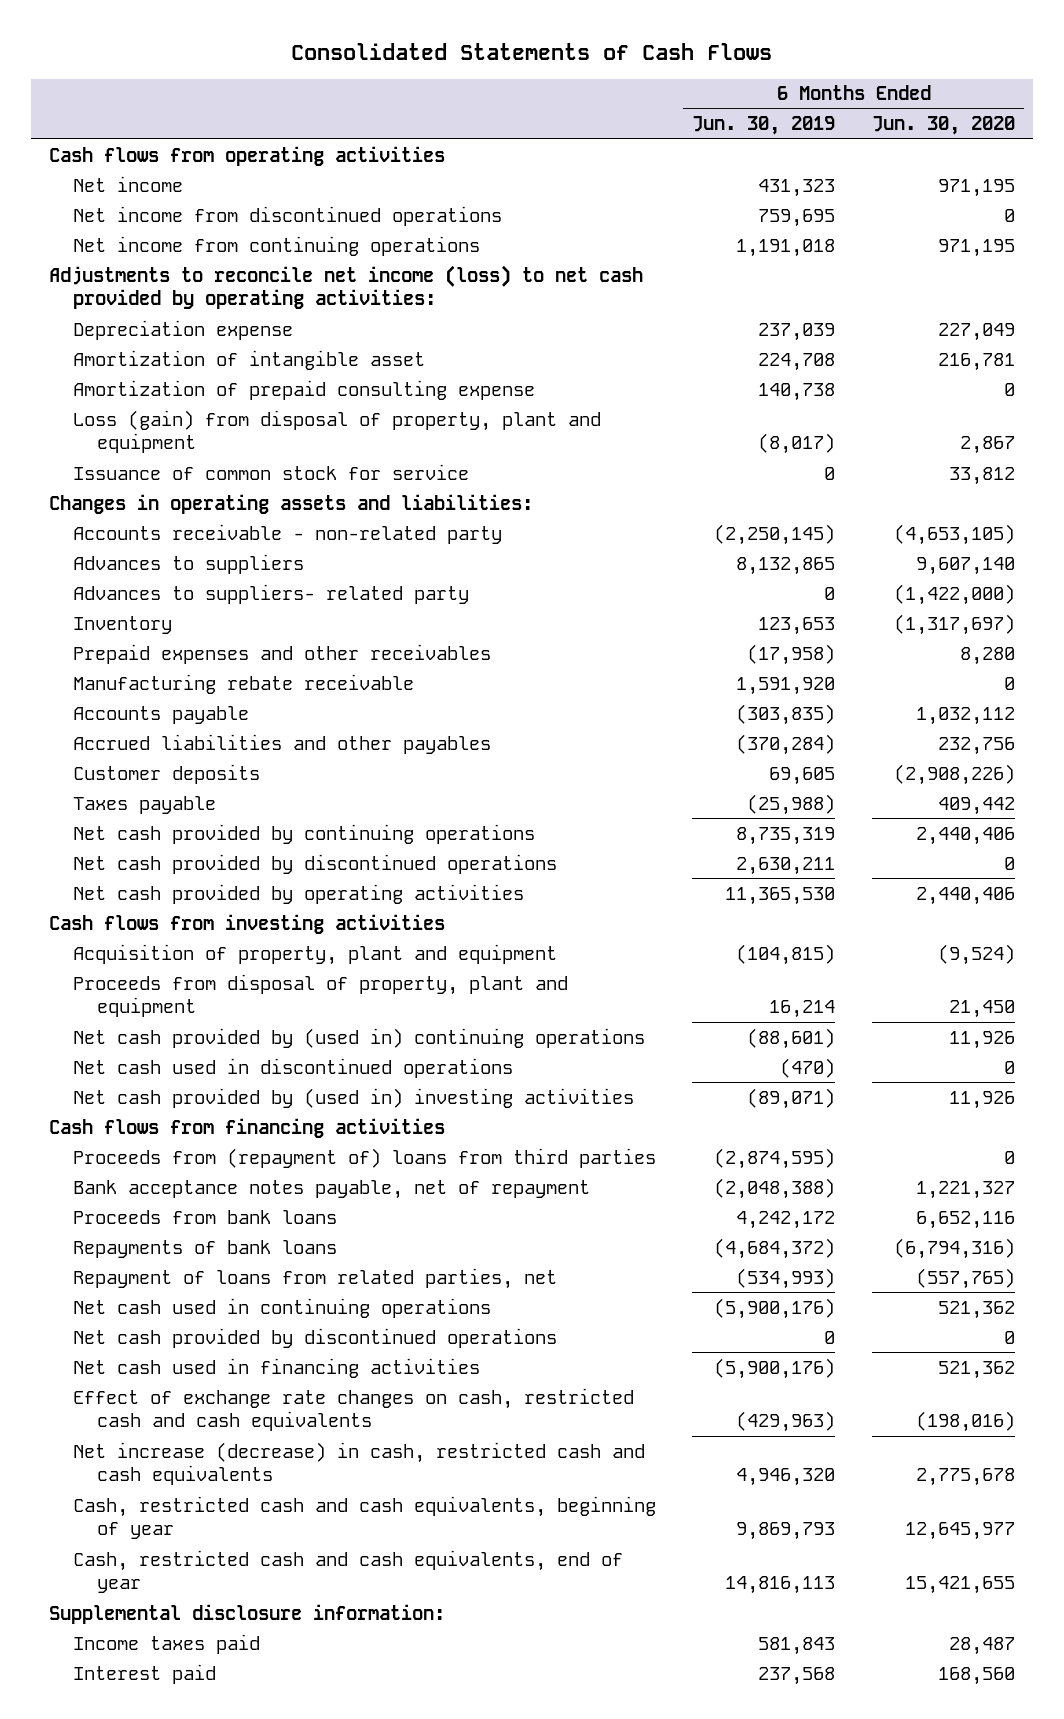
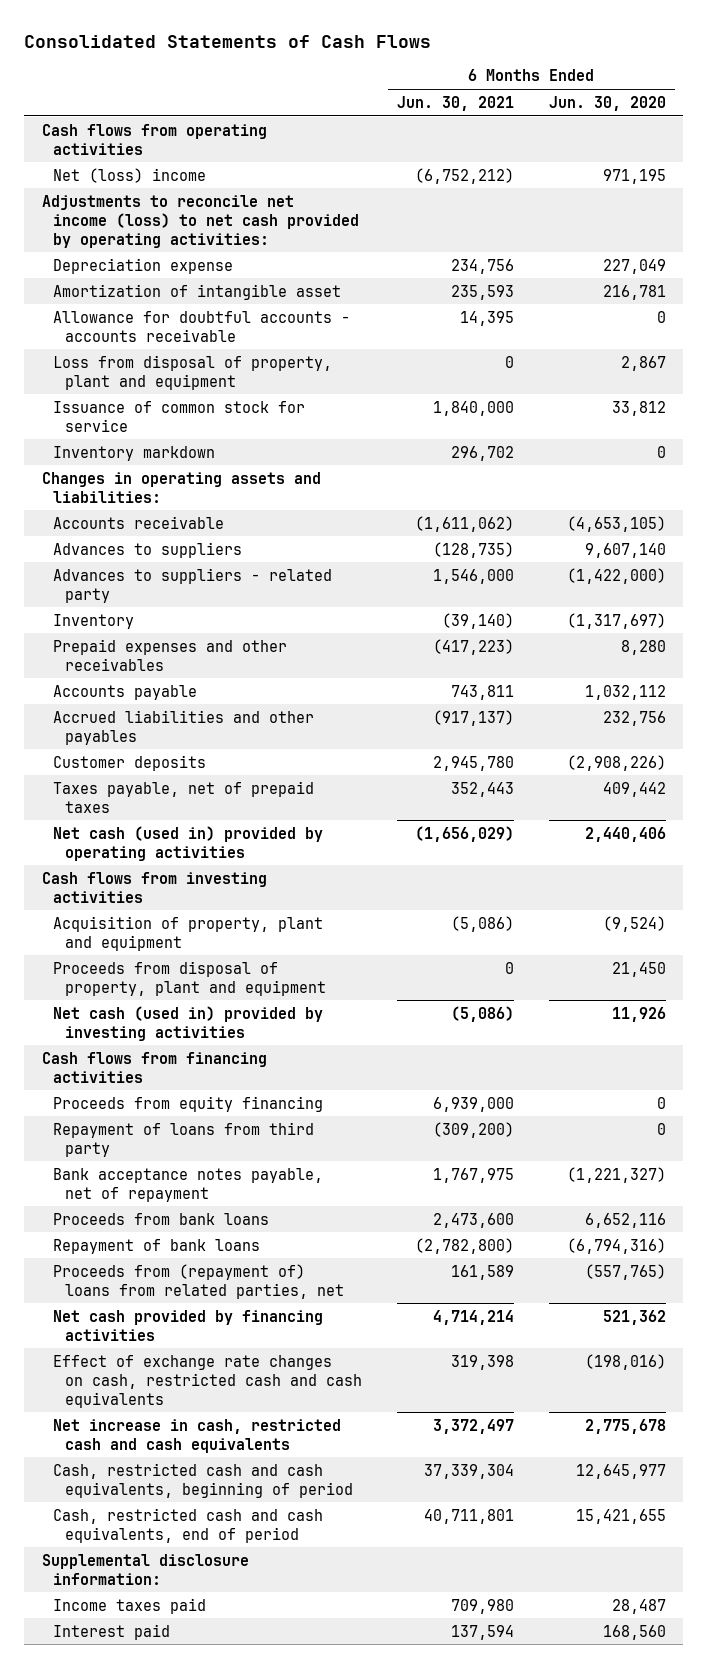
[692,116,836,136] Jun. 30, 2019 -> none
none -> [396,95,514,111] Jun. 30, 2021
[72,205,502,226] Net income from discontinued operations -> none
[72,235,480,256] Net income from continuing operations -> none
[72,175,183,192] Net income -> [53,167,207,183] Net (loss) income
[72,379,535,400] Amortization of prepaid consulting expense -> none
none -> [53,310,351,342] Allowance for doubtful accounts - accounts receivable
[72,409,601,454] Loss (gain) from disposal of property, plant and equipment -> [53,354,333,390] Loss from disposal of property, plant and equipment
none -> [53,445,216,461] Inventory markdown
[72,523,502,544] Accounts receivable - non-related party -> [53,515,225,529] Accounts receivable
[72,583,469,604] Advances to suppliers- related party -> [53,567,333,603] Advances to suppliers - related party
[72,673,414,694] Manufacturing rebate receivable -> none
[72,823,535,844] Net cash provided by continuing operations -> none
[72,853,557,874] Net cash provided by discontinued operations -> none
[72,795,216,814] Taxes payable -> [53,780,315,813] Taxes payable, net of prepaid taxes
[72,883,524,904] Net cash provided by operating activities -> [53,825,324,861] Net cash (used in) provided by operating activities
[72,1027,645,1048] Net cash provided by (used in) continuing operations -> none
[72,1057,513,1078] Net cash used in discontinued operations -> none
[72,1087,634,1108] Net cash provided by (used in) investing activities -> [53,1005,324,1041] Net cash (used in) provided by investing activities
none -> [53,1095,324,1112] Proceeds from equity financing
[72,1147,656,1168] Proceeds from (repayment of) loans from third parties -> [53,1121,315,1157] Repayment of loans from third party
[915,1180,1015,1199] 1,221,327 -> [566,1166,666,1183] (1,221,327)
[72,1297,491,1318] Net cash used in continuing operations -> none
[72,1327,557,1348] Net cash provided by discontinued operations -> none
[72,1239,337,1258] Repayments of bank loans -> [53,1238,261,1254] Repayment of bank loans
[72,1267,557,1289] Repayment of loans from related parties, net -> [53,1263,344,1299] Proceeds from (repayment of) loans from related parties, net
[72,1357,480,1378] Net cash used in financing activities -> [53,1309,324,1341] Net cash provided by financing activities
[72,1441,645,1486] Net increase (decrease) in cash, restricted cash and cash equivalents -> [53,1418,342,1453] Net increase in cash, restricted cash and cash equivalents
[72,1495,656,1540] Cash, restricted cash and cash equivalents, beginning of year -> [53,1462,353,1498] Cash, restricted cash and cash equivalents, beginning of period
[72,1549,623,1594] Cash, restricted cash and cash equivalents, end of year -> [53,1507,324,1543] Cash, restricted cash and cash equivalents, end of period

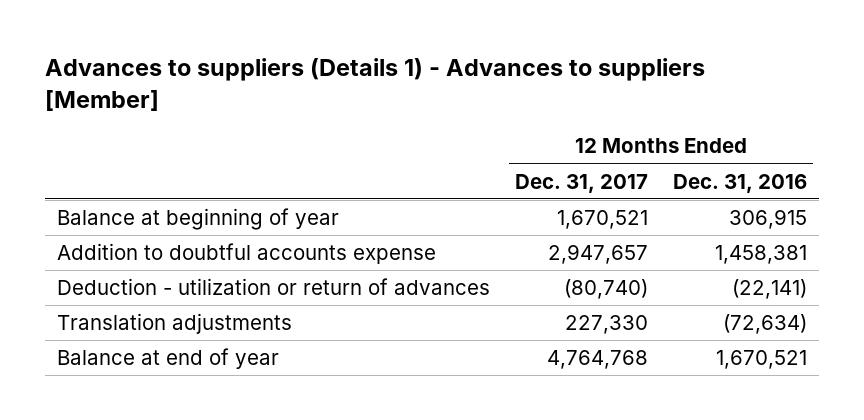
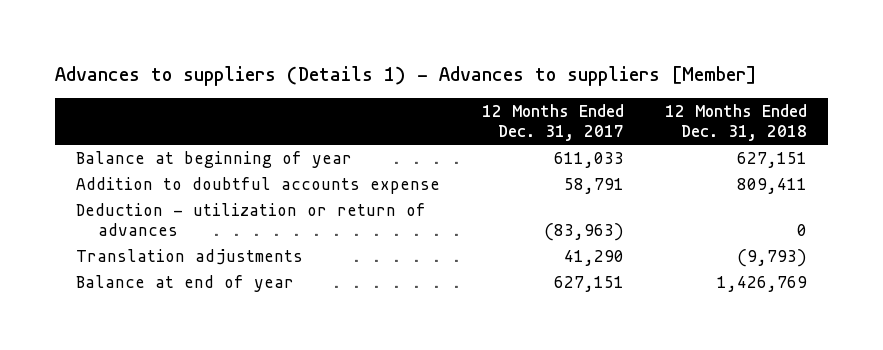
[672,173,807,193] Dec. 31, 2016 -> none
none -> [665,104,808,142] 12 Months Ended Dec. 31, 2018
[557,210,649,230] 1,670,521 -> [553,151,624,168] 611,033
[548,244,649,265] 2,947,657 -> [563,177,624,194] 58,791
[564,279,649,300] (80,740) -> [543,223,624,242] (83,963)
[565,315,649,335] 227,330 -> [563,249,624,266] 41,290
[547,350,649,370] 4,764,768 -> [553,275,624,292] 627,151

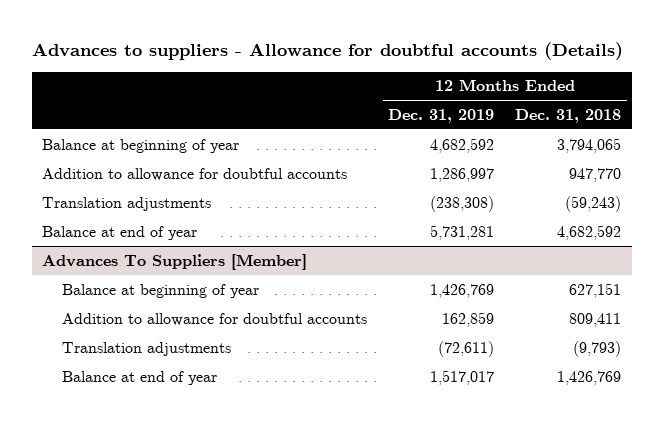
[55,66,758,87] Advances to suppliers (Details 1) - Advances to suppliers [Member] -> [31,41,623,60] Advances to suppliers - Allowance for doubtful accounts (Details)
[481,104,624,142] 12 Months Ended Dec. 31, 2017 -> none
none -> [387,109,494,124] Dec. 31, 2019
none -> [42,138,240,153] Balance at beginning of year
none -> [42,167,348,181] Addition to allowance for doubtful accounts
none -> [42,196,212,211] Translation adjustments
none -> [42,225,198,240] Balance at end of year
none -> [42,253,308,270] Advances To Suppliers [Member]
[75,202,426,237] Deduction - utilization or return of advances -> none
[75,176,440,194] Addition to doubtful accounts expense -> [61,312,367,326] Addition to allowance for doubtful accounts

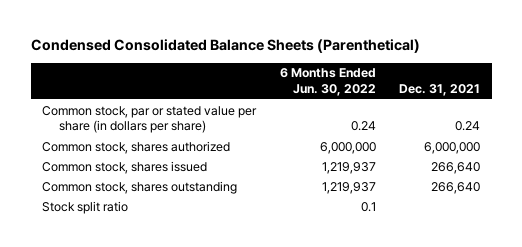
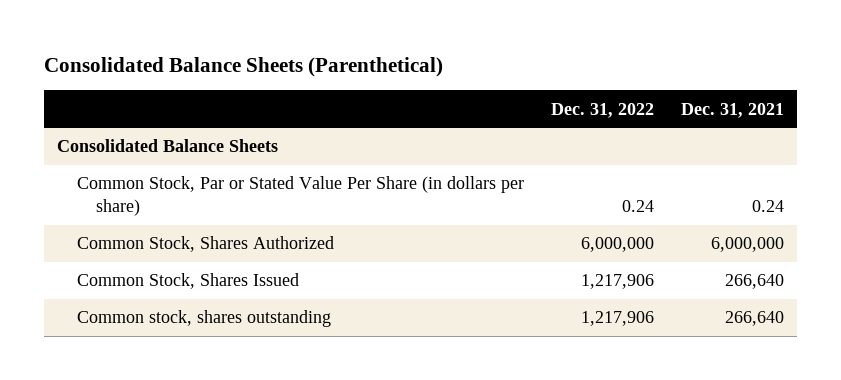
[30,39,420,54] Condensed Consolidated Balance Sheets (Parenthetical) -> [43,57,443,78] Consolidated Balance Sheets (Parenthetical)
[279,68,376,97] 6 Months Ended Jun. 30, 2022 -> none
none -> [550,102,654,118] Dec. 31, 2022
none -> [57,139,279,153] Consolidated Balance Sheets
[42,105,258,134] Common stock, par or stated value per share (in dollars per share) -> [76,176,524,217] Common Stock, Par or Stated Value Per Share (in dollars per share)
[42,140,231,154] Common stock, shares authorized -> [76,236,334,253] Common Stock, Shares Authorized
[42,160,208,174] Common stock, shares issued -> [76,273,299,290] Common Stock, Shares Issued
[42,200,129,214] Stock split ratio -> none

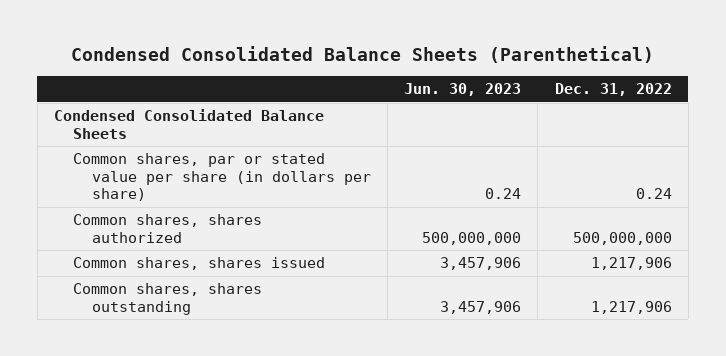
[43,57,443,78] Consolidated Balance Sheets (Parenthetical) -> [70,45,654,63] Condensed Consolidated Balance Sheets (Parenthetical)
[680,102,784,118] Dec. 31, 2021 -> none
none -> [404,83,522,97] Jun. 30, 2023
[57,139,279,153] Consolidated Balance Sheets -> [54,109,325,139] Condensed Consolidated Balance Sheets
[76,176,524,217] Common Stock, Par or Stated Value Per Share (in dollars per share) -> [73,153,372,202] Common shares, par or stated value per share (in dollars per share)
[76,236,334,253] Common Stock, Shares Authorized -> [73,214,263,243] Common shares, shares authorized
[580,237,654,253] 6,000,000 -> [572,231,672,245] 500,000,000
[76,273,299,290] Common Stock, Shares Issued -> [73,257,326,271] Common shares, shares issued
[76,310,331,328] Common stock, shares outstanding -> [73,283,263,315] Common shares, shares outstanding

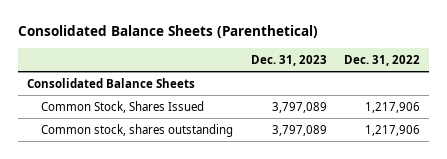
[70,45,654,63] Condensed Consolidated Balance Sheets (Parenthetical) -> [17,25,318,39] Consolidated Balance Sheets (Parenthetical)
[404,83,522,97] Jun. 30, 2023 -> none
none -> [250,54,327,66] Dec. 31, 2023
[73,153,372,202] Common shares, par or stated value per share (in dollars per share) -> none
[73,214,263,243] Common shares, shares authorized -> none
[54,109,325,139] Condensed Consolidated Balance Sheets -> [26,77,195,88] Consolidated Balance Sheets
[73,257,326,271] Common shares, shares issued -> [40,100,204,113] Common Stock, Shares Issued
[73,283,263,315] Common shares, shares outstanding -> [40,123,233,137] Common stock, shares outstanding

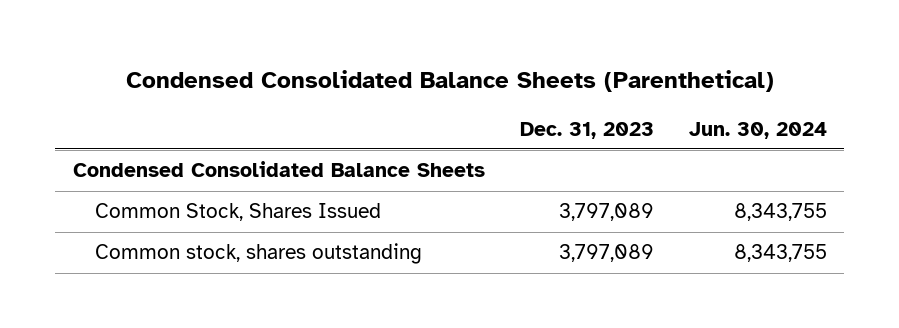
[17,25,318,39] Consolidated Balance Sheets (Parenthetical) -> [125,69,774,92] Condensed Consolidated Balance Sheets (Parenthetical)
[344,54,421,66] Dec. 31, 2022 -> none
none -> [688,121,827,139] Jun. 30, 2024
[26,77,195,88] Consolidated Balance Sheets -> [72,161,485,178] Condensed Consolidated Balance Sheets

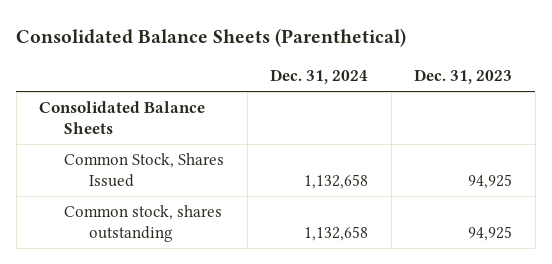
[125,69,774,92] Condensed Consolidated Balance Sheets (Parenthetical) -> [16,27,407,47] Consolidated Balance Sheets (Parenthetical)
[688,121,827,139] Jun. 30, 2024 -> none
none -> [270,68,369,84] Dec. 31, 2024
[72,161,485,178] Condensed Consolidated Balance Sheets -> [39,101,206,134] Consolidated Balance Sheets
[558,203,654,222] 3,797,089 -> [468,173,513,189] 94,925
[558,244,654,263] 3,797,089 -> [468,225,513,241] 94,925

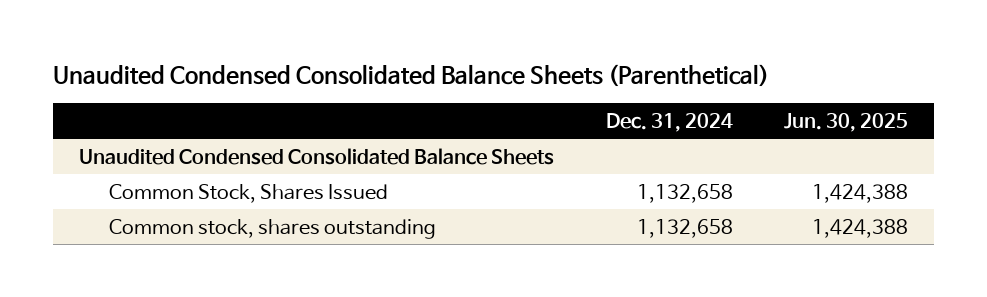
[16,27,407,47] Consolidated Balance Sheets (Parenthetical) -> [52,64,769,88] Unaudited Condensed Consolidated Balance Sheets (Parenthetical)
[414,68,513,84] Dec. 31, 2023 -> none
none -> [784,112,909,132] Jun. 30, 2025
[39,101,206,134] Consolidated Balance Sheets -> [78,147,554,165] Unaudited Condensed Consolidated Balance Sheets

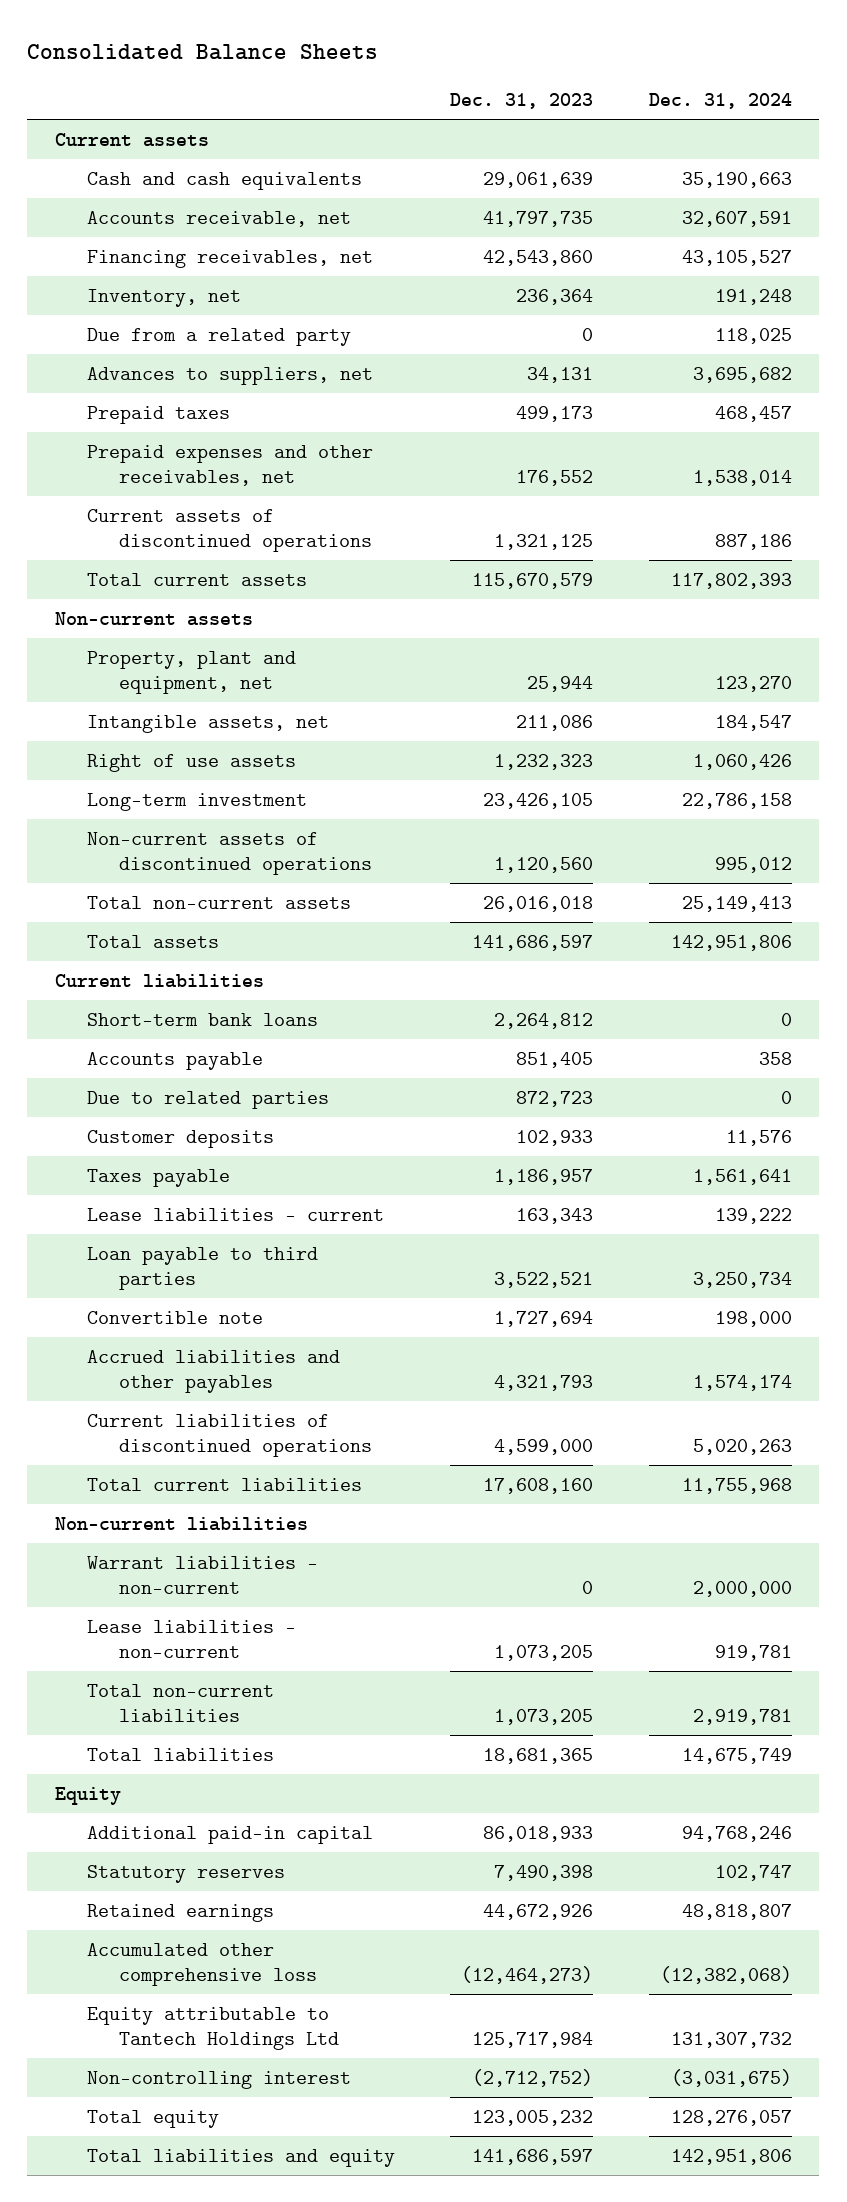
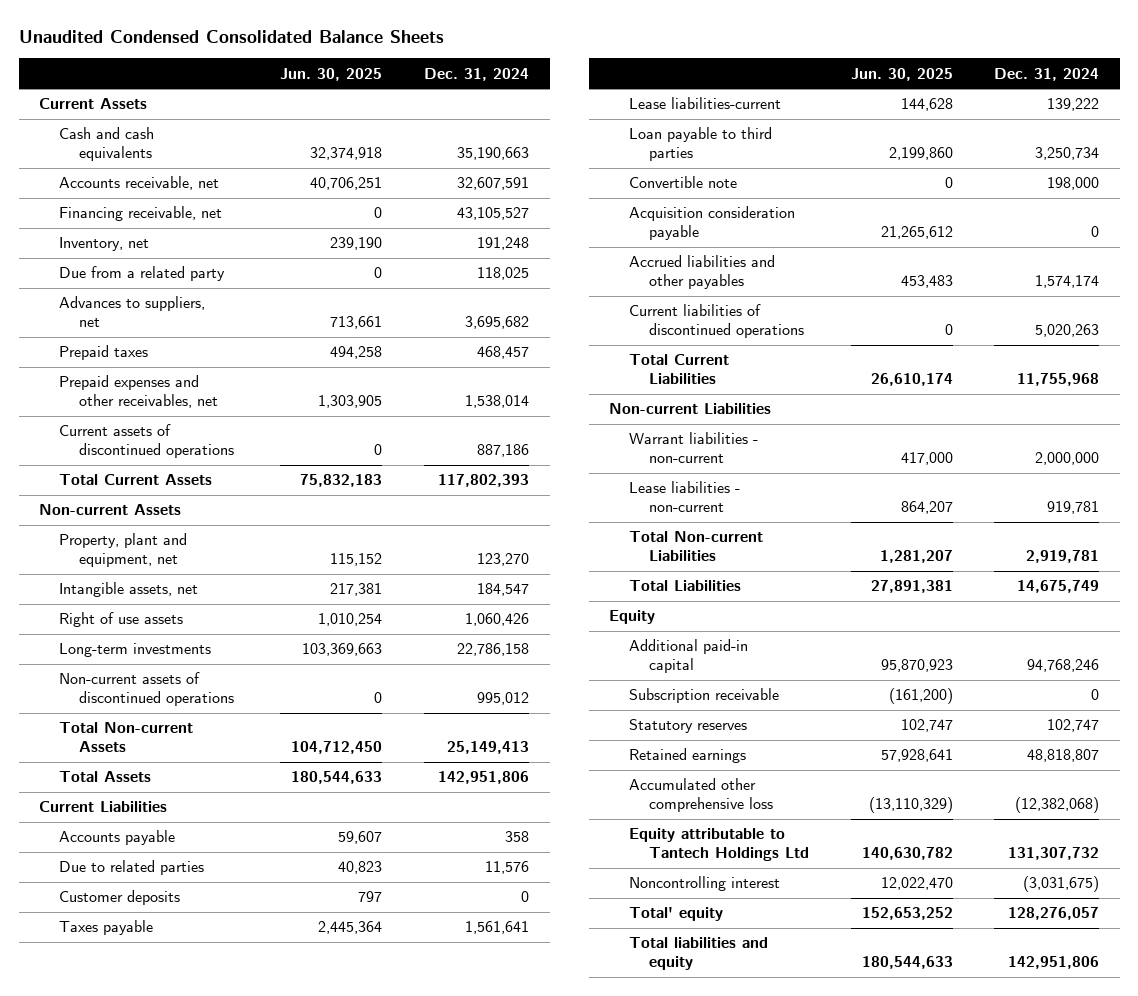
[27,44,379,61] Consolidated Balance Sheets -> [18,29,444,43] Unaudited Condensed Consolidated Balance Sheets
[450,93,594,110] Dec. 31, 2023 -> none
none -> [280,67,383,81] Jun. 30, 2025
[54,132,209,147] Current assets -> [39,98,148,110] Current Assets
[86,249,373,268] Financing receivables, net -> [59,206,223,222] Financing receivable, net
[86,572,307,586] Total current assets -> [59,474,213,486] Total Current Assets
[54,611,253,626] Non-current assets -> [39,504,182,516] Non-current Assets
[86,792,307,811] Long-term investment -> [59,643,212,658] Long-term investments
[86,1012,318,1026] Short-term bank loans -> none
[86,895,351,909] Total non-current assets -> [59,722,194,753] Total Non-current Assets
[86,934,219,948] Total assets -> [59,771,152,783] Total Assets
[54,973,264,988] Current liabilities -> [39,801,168,813] Current Liabilities
[780,1090,792,1104] 0 -> [484,861,529,875] 11,576
[725,1129,792,1146] 11,576 -> [520,891,529,903] 0
[86,1207,384,1221] Lease liabilities - current -> [629,97,782,110] Lease liabilities-current
none -> [629,206,796,241] Acquisition consideration payable
[86,1477,362,1491] Total current liabilities -> [629,354,730,385] Total Current Liabilities
[54,1516,308,1531] Non-current liabilities -> [609,403,772,415] Non-current Liabilities
[86,1683,274,1722] Total non-current liabilities -> [629,531,764,562] Total Non-current Liabilities
[86,1747,274,1761] Total liabilities -> [629,580,742,592] Total Liabilities
none -> [629,688,780,704] Subscription receivable
[86,2070,351,2089] Non-controlling interest -> [629,876,781,892] Noncontrolling interest
[86,2109,219,2128] Total equity -> [629,907,724,922] Total' equity

